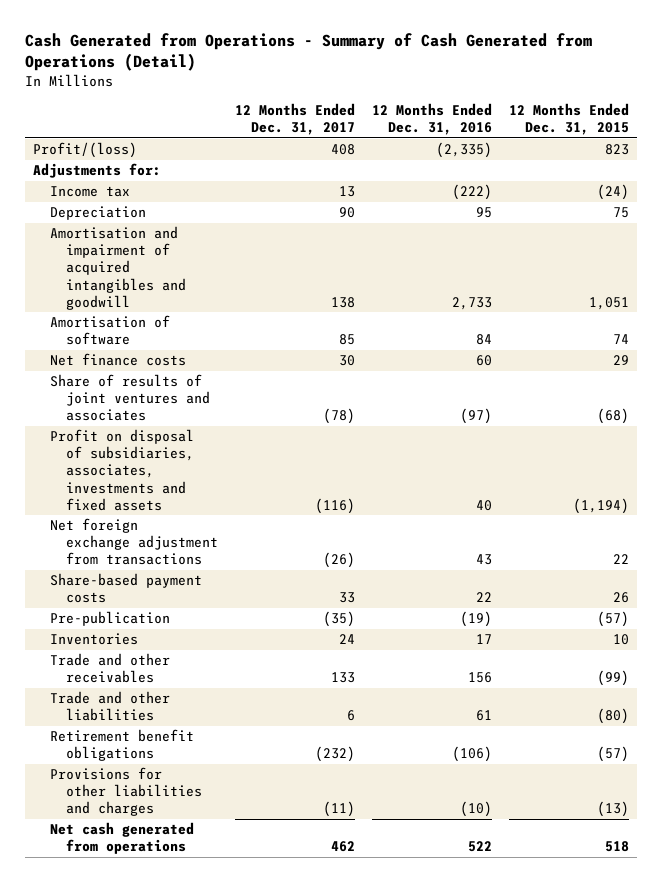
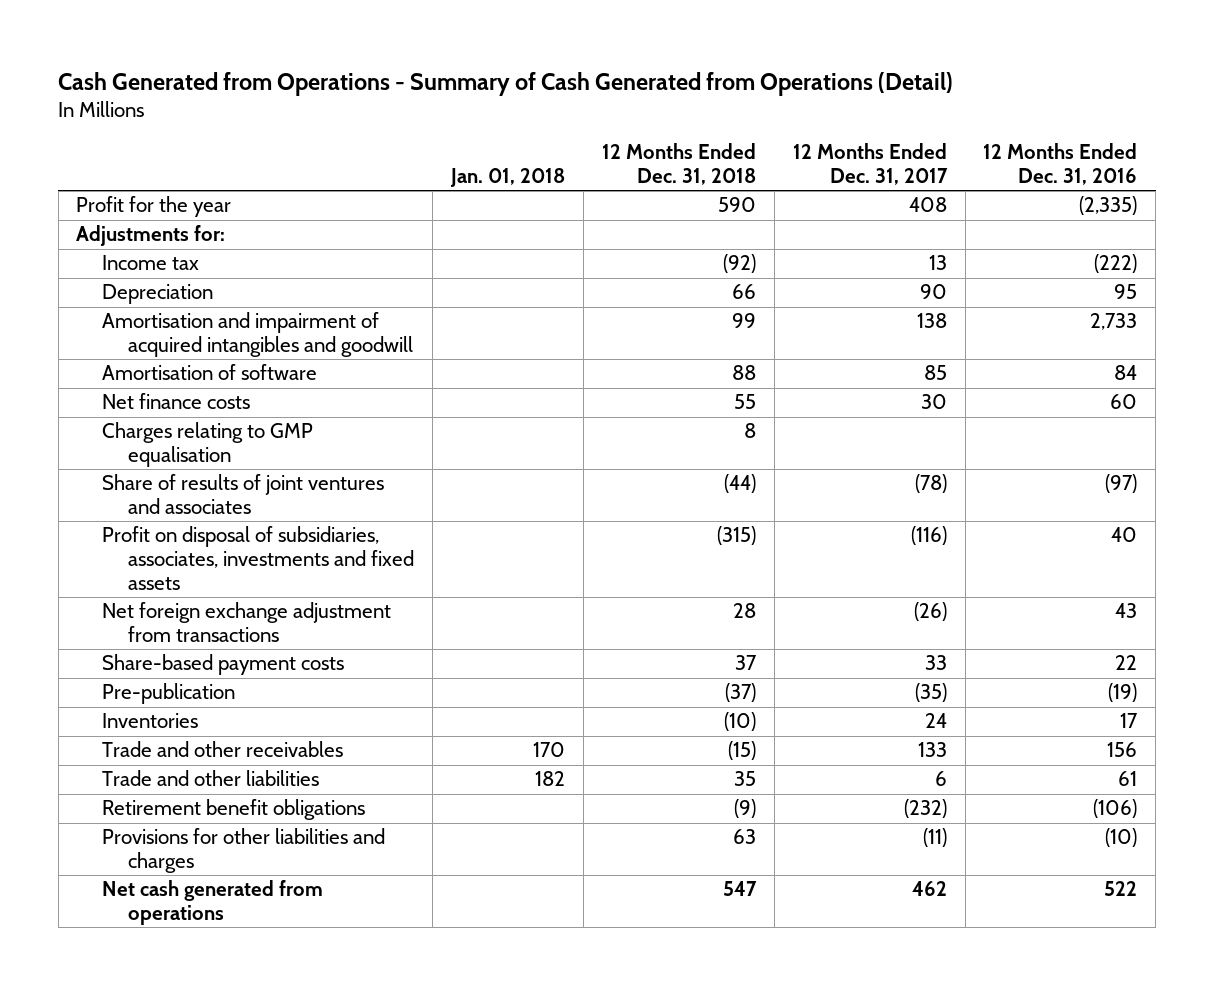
[508,102,629,136] 12 Months Ended Dec. 31, 2015 -> none
none -> [449,168,565,188] Jan. 01, 2018
none -> [601,143,756,186] 12 Months Ended Dec. 31, 2018
[32,142,137,159] Profit/(loss) -> [76,196,232,218] Profit for the year
none -> [102,422,314,468] Charges relating to GMP equalisation

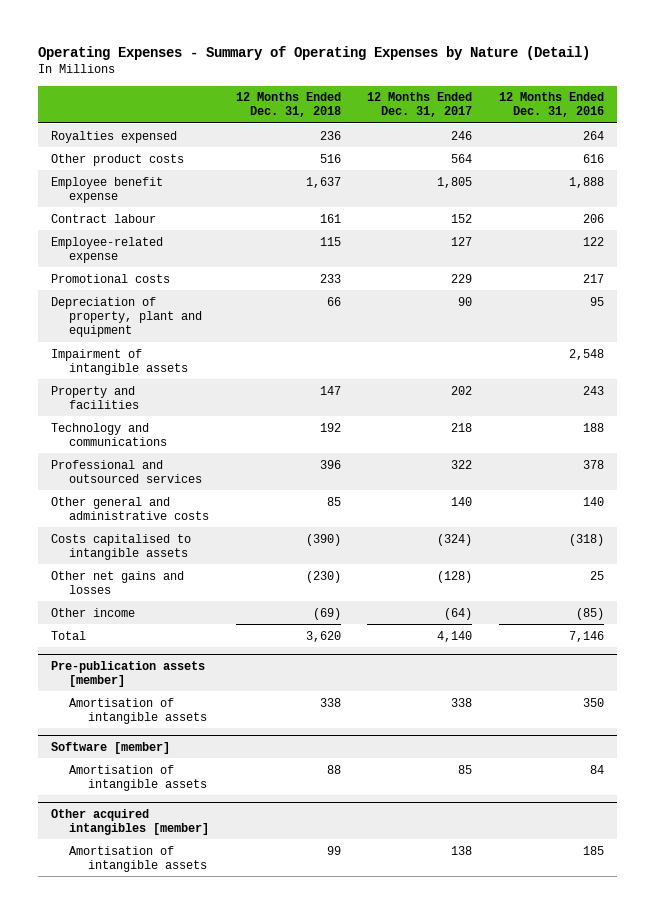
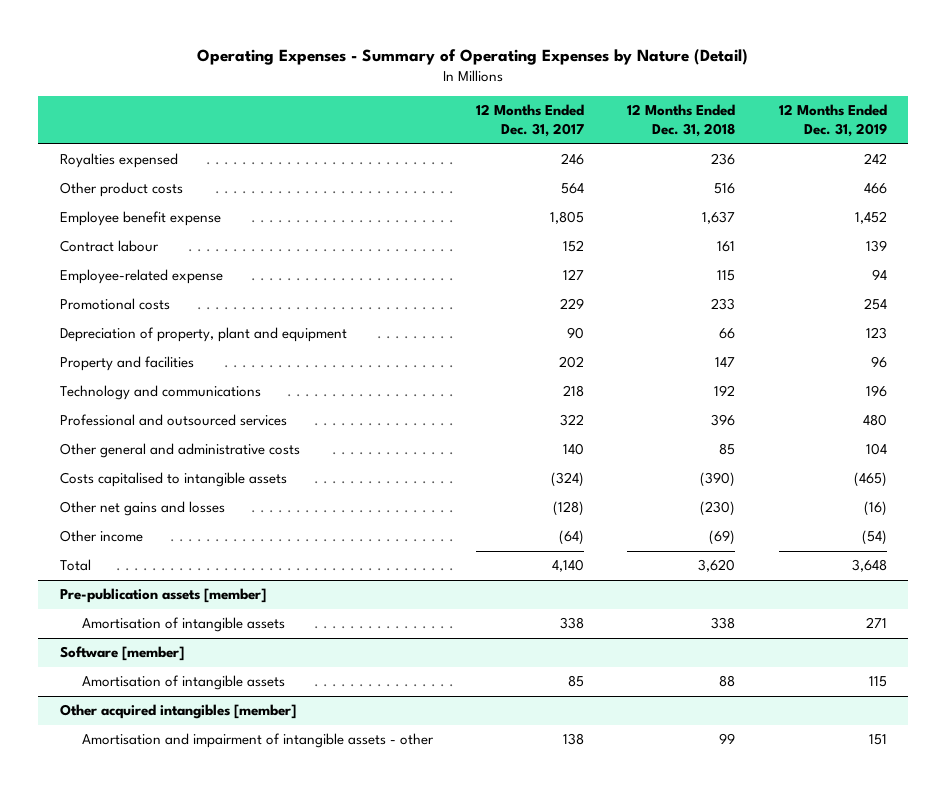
[498,92,604,118] 12 Months Ended Dec. 31, 2016 -> none
none -> [778,104,887,138] 12 Months Ended Dec. 31, 2019
[51,348,189,375] Impairment of intangible assets -> none
[69,845,207,872] Amortisation of intangible assets -> [81,733,434,749] Amortisation and impairment of intangible assets - other

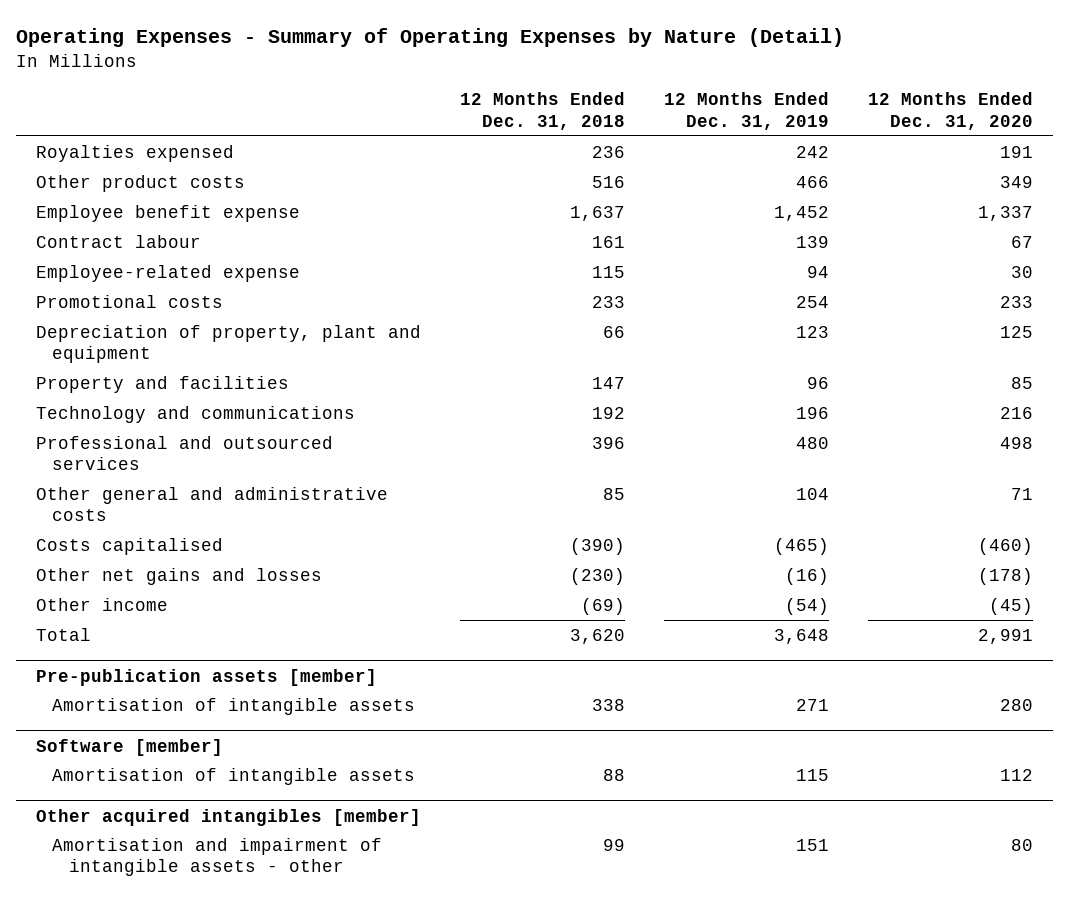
[476,104,585,138] 12 Months Ended Dec. 31, 2017 -> none
none -> [868,91,1034,130] 12 Months Ended Dec. 31, 2020
[59,472,287,488] Costs capitalised to intangible assets -> [35,537,223,555] Costs capitalised

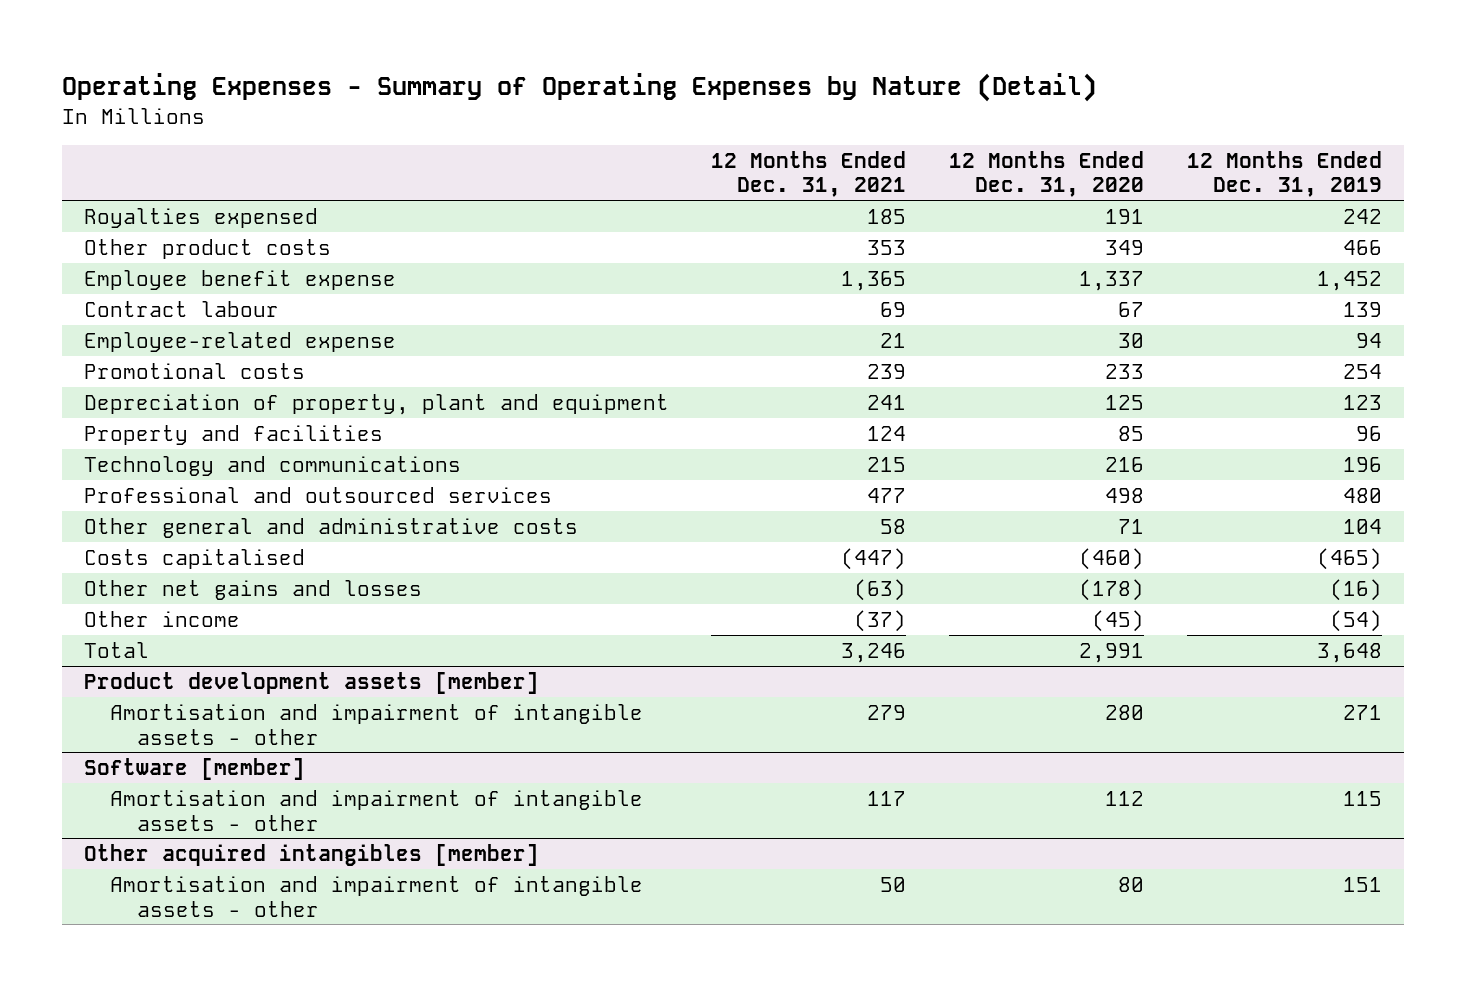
[459,91,625,130] 12 Months Ended Dec. 31, 2018 -> none
none -> [711,150,907,198] 12 Months Ended Dec. 31, 2021
[35,668,377,686] Pre-publication assets [member] -> none
none -> [83,671,539,694] Product development assets [member]
[52,697,416,715] Amortisation of intangible assets -> [110,703,644,745] Amortisation and impairment of intangible assets - other
[52,767,416,785] Amortisation of intangible assets -> [110,789,644,831] Amortisation and impairment of intangible assets - other

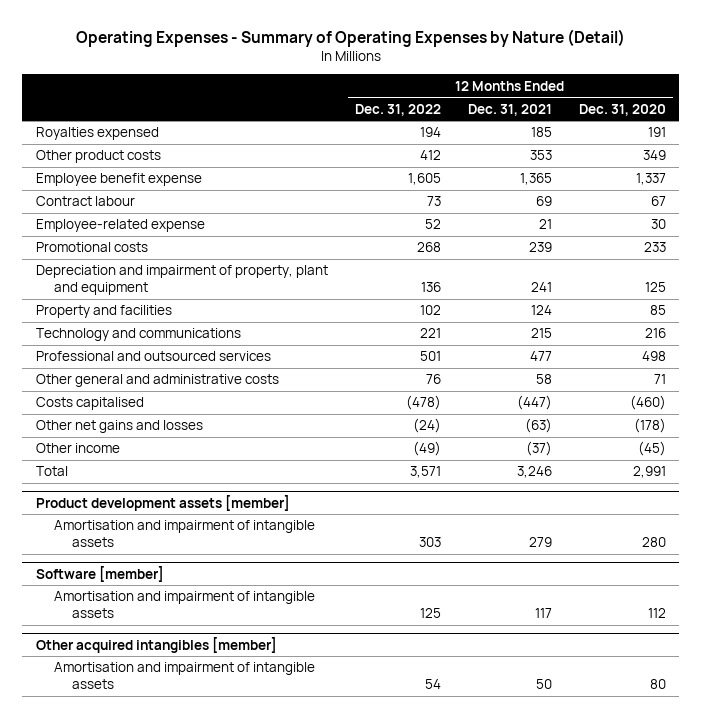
[1187,150,1383,198] 12 Months Ended Dec. 31, 2019 -> none
none -> [354,103,441,116] Dec. 31, 2022
[83,393,669,415] Depreciation of property, plant and equipment -> [35,265,328,296] Depreciation and impairment of property, plant and equipment
[110,703,644,745] Amortisation and impairment of intangible assets - other -> [53,520,315,548] Amortisation and impairment of intangible assets
[110,789,644,831] Amortisation and impairment of intangible assets - other -> [53,591,315,619] Amortisation and impairment of intangible assets
[110,875,644,917] Amortisation and impairment of intangible assets - other -> [53,662,315,690] Amortisation and impairment of intangible assets

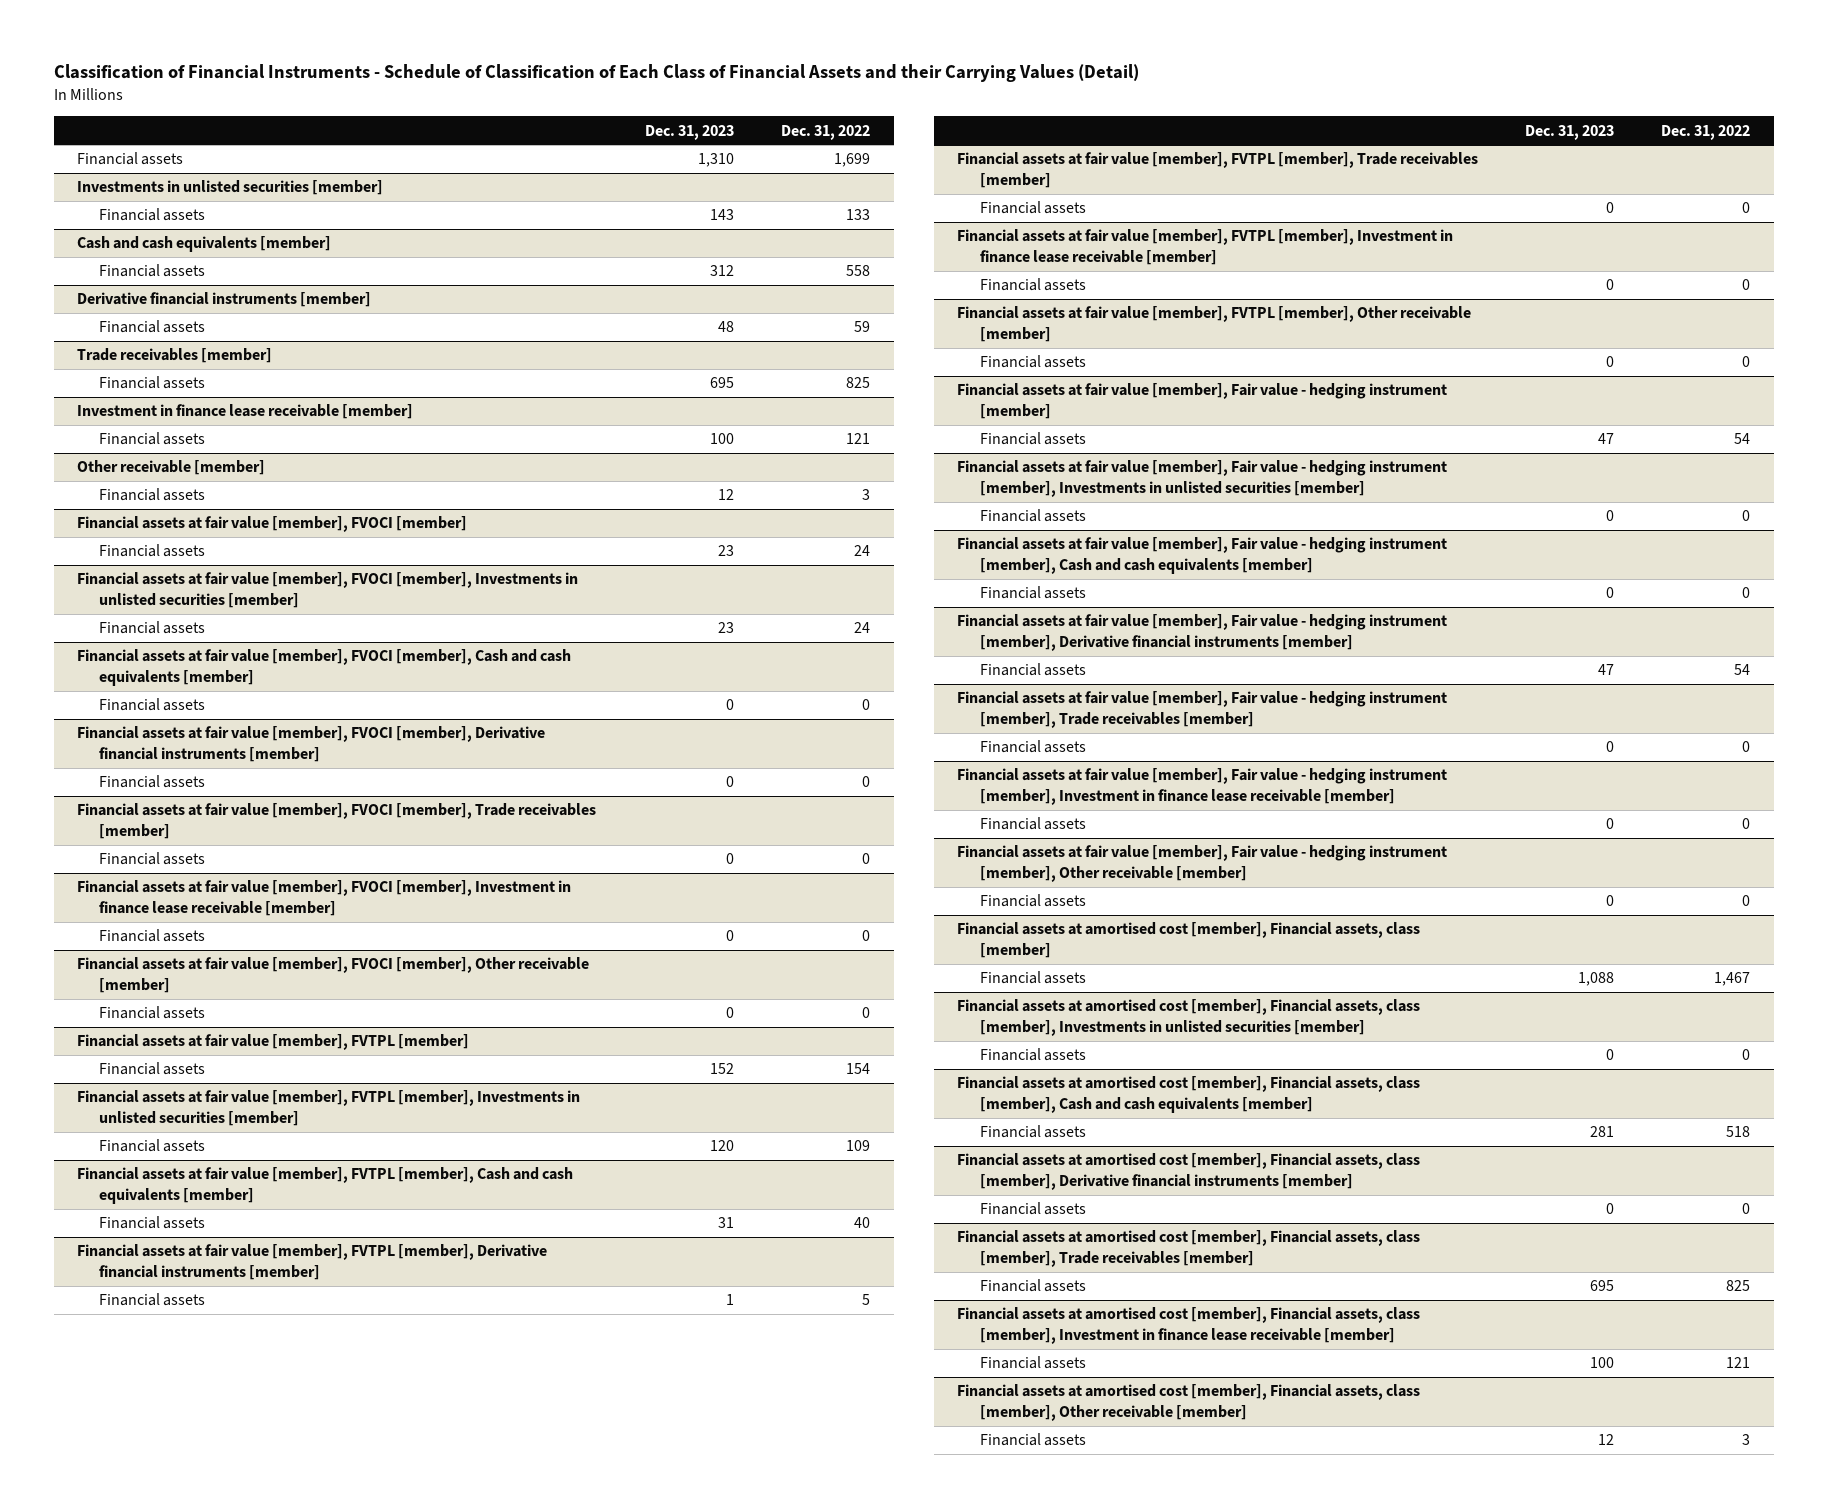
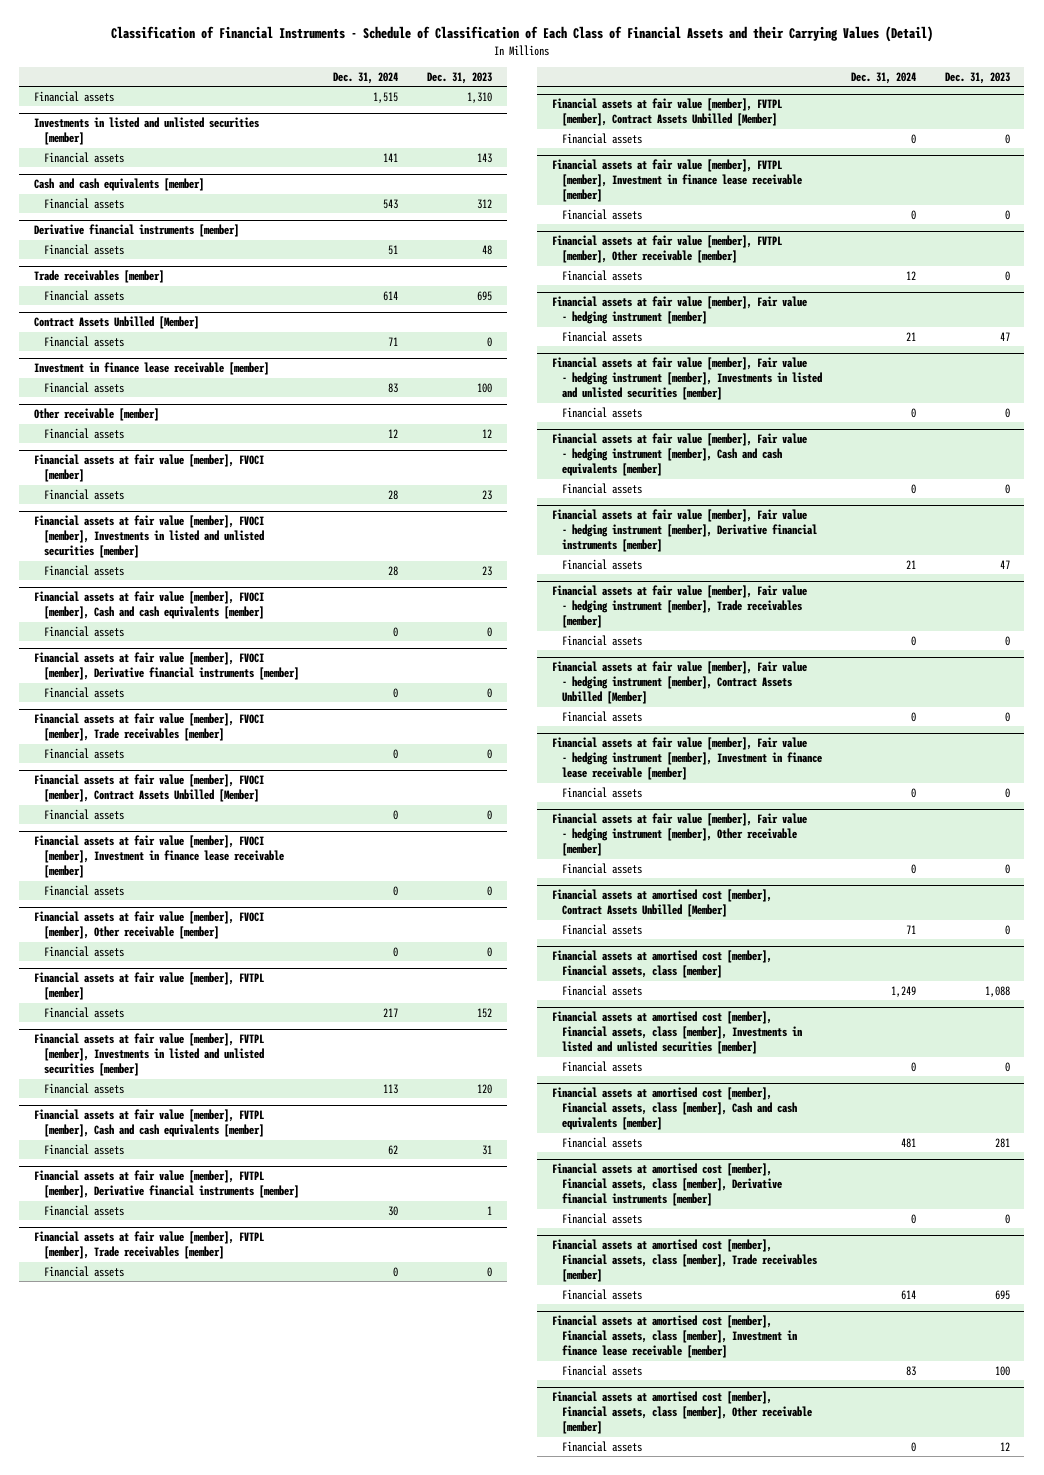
[781,124,871,140] Dec. 31, 2022 -> none
none -> [333,71,399,84] Dec. 31, 2024
[77,180,384,196] Investments in unlisted securities [member] -> [33,117,259,146] Investments in listed and unlisted securities [member]
none -> [33,316,199,330] Contract Assets Unbilled [Member]
none -> [44,335,125,347] Financial assets
[77,572,579,609] Financial assets at fair value [member], FVOCI [member], Investments in unlisted securities [member] -> [33,515,265,559] Financial assets at fair value [member], FVOCI [member], Investments in listed and unlisted securities [member]
none -> [33,774,264,803] Financial assets at fair value [member], FVOCI [member], Contract Assets Unbilled [Member]
none -> [44,808,125,820] Financial assets
[77,1090,581,1127] Financial assets at fair value [member], FVTPL [member], Investments in unlisted securities [member] -> [33,1033,265,1077] Financial assets at fair value [member], FVTPL [member], Investments in listed and unlisted securities [member]
none -> [551,98,782,127] Financial assets at fair value [member], FVTPL [member], Contract Assets Unbilled [Member]
none -> [562,132,643,144] Financial assets
[957,460,1448,498] Financial assets at fair value [member], Fair value - hedging instrument [member], Investments in unlisted securities [member] -> [551,357,823,401] Financial assets at fair value [member], Fair value - hedging instrument [member], Investments in listed and unlisted securities [member]
none -> [551,661,807,705] Financial assets at fair value [member], Fair value - hedging instrument [member], Contract Assets Unbilled [Member]
none -> [562,710,643,722] Financial assets
none -> [551,889,772,918] Financial assets at amortised cost [member], Contract Assets Unbilled [Member]
none -> [562,923,643,935] Financial assets
[957,999,1421,1037] Financial assets at amortised cost [member], Financial assets, class [member], Investments in unlisted securities [member] -> [551,1011,803,1055] Financial assets at amortised cost [member], Financial assets, class [member], Investments in listed and unlisted securities [member]

